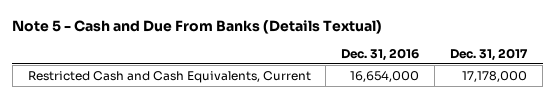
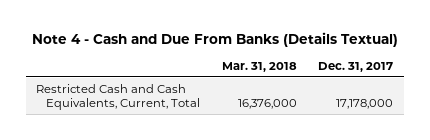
[12,19,383,34] Note 5 - Cash and Due From Banks (Details Textual) -> [31,31,398,47] Note 4 - Cash and Due From Banks (Details Textual)
[341,47,420,61] Dec. 31, 2016 -> none
none -> [221,61,297,72] Mar. 31, 2018
[27,70,311,83] Restricted Cash and Cash Equivalents, Current -> [36,83,201,111] Restricted Cash and Cash Equivalents, Current, Total

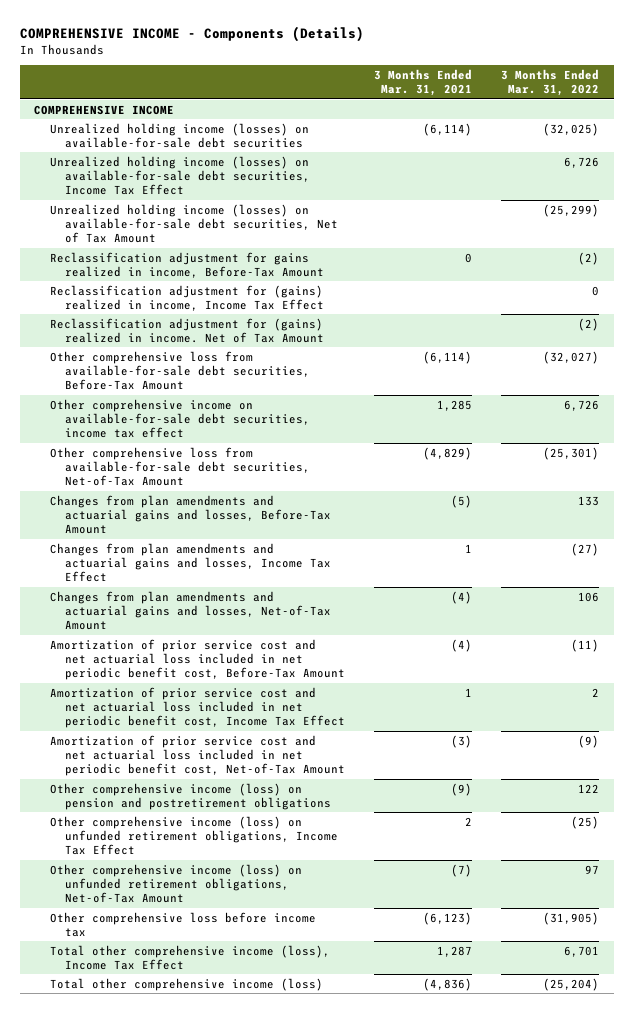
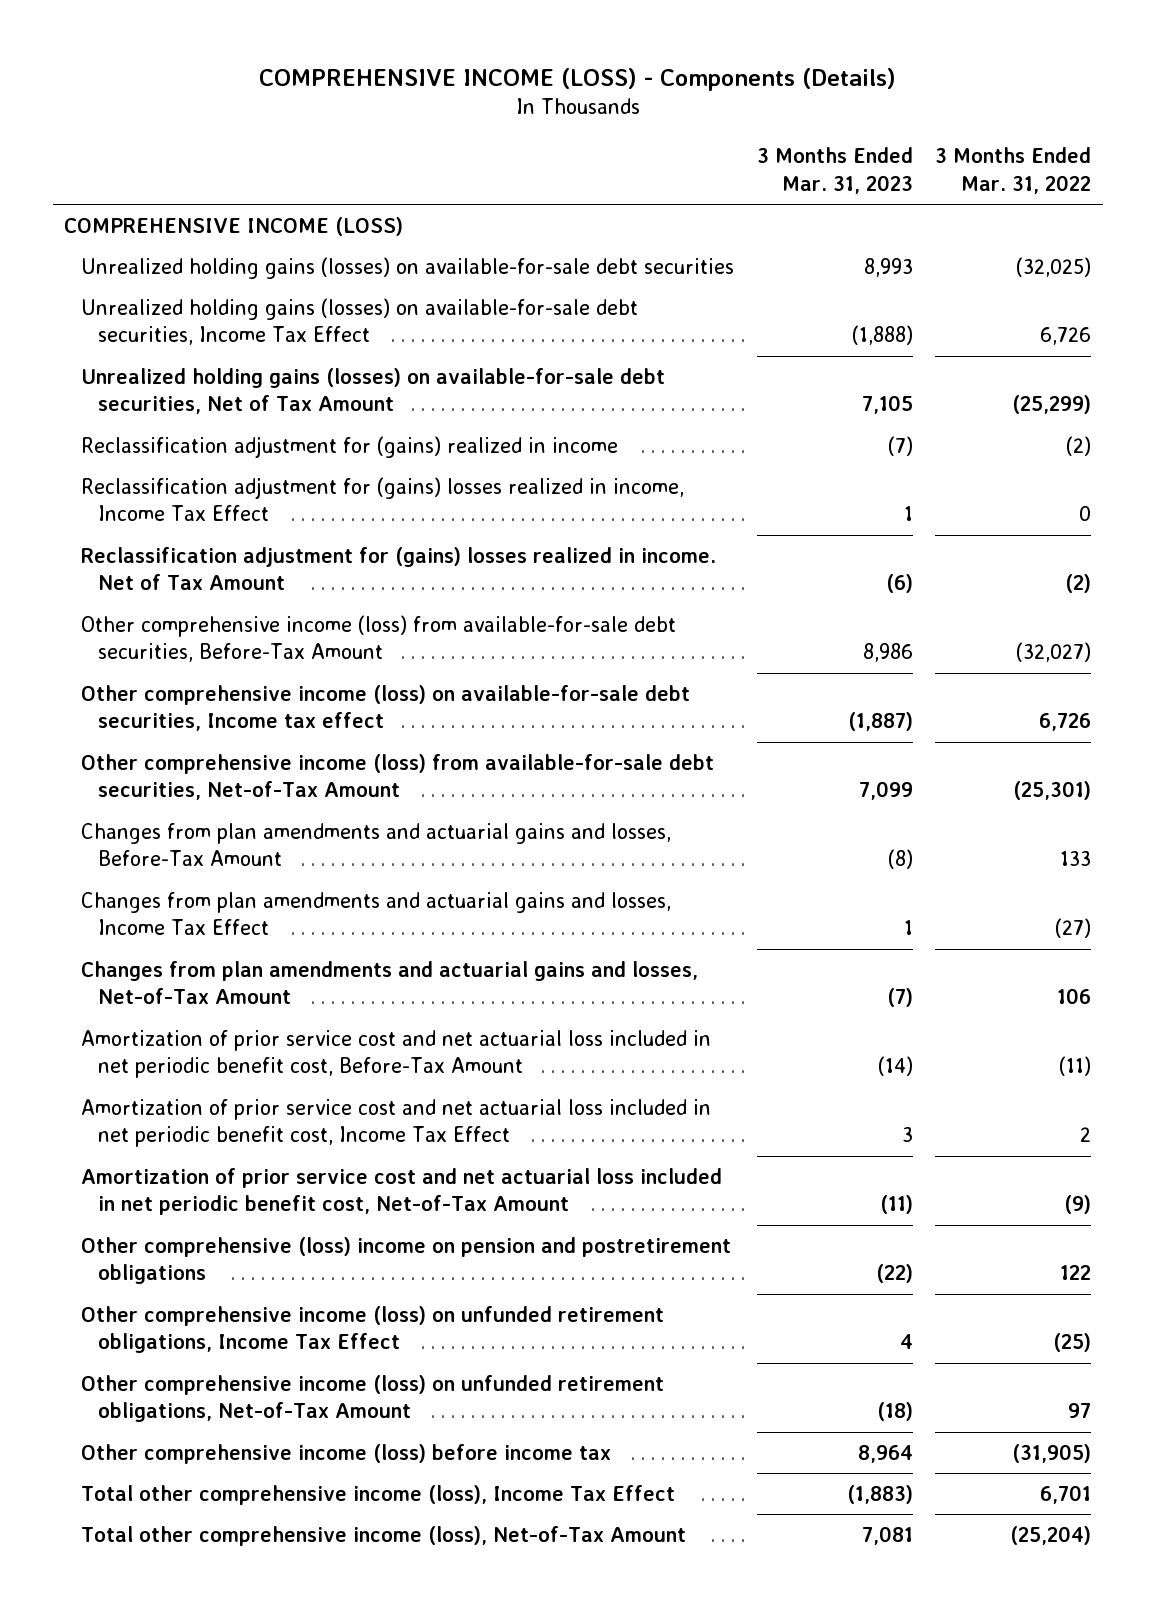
[19,25,364,42] COMPREHENSIVE INCOME - Components (Details) -> [258,67,896,91] COMPREHENSIVE INCOME (LOSS) - Components (Details)
[374,68,473,97] 3 Months Ended Mar. 31, 2021 -> none
none -> [756,147,913,195] 3 Months Ended Mar. 31, 2023
[34,104,175,115] COMPREHENSIVE INCOME -> [64,216,404,236] COMPREHENSIVE INCOME (LOSS)
[49,122,309,148] Unrealized holding income (losses) on available-for-sale debt securities -> [80,256,734,279] Unrealized holding gains (losses) on available-for-sale debt securities
[49,155,311,196] Unrealized holding income (losses) on available-for-sale debt securities, Income Tax Effect -> [80,297,638,346] Unrealized holding gains (losses) on available-for-sale debt securities, Income Tax Effect
[49,203,339,244] Unrealized holding income (losses) on available-for-sale debt securities, Net of Tax Amount -> [80,367,665,415] Unrealized holding gains (losses) on available-for-sale debt securities, Net of Tax Amount
[49,251,325,278] Reclassification adjustment for gains realized in income, Before-Tax Amount -> [80,435,618,458] Reclassification adjustment for (gains) realized in income
[49,284,325,311] Reclassification adjustment for (gains) realized in income, Income Tax Effect -> [80,476,684,522] Reclassification adjustment for (gains) losses realized in income, Income Tax Effect
[49,317,325,343] Reclassification adjustment for (gains) realized in income. Net of Tax Amount -> [80,546,716,591] Reclassification adjustment for (gains) losses realized in income. Net of Tax Amount
[49,350,311,391] Other comprehensive loss from available-for-sale debt securities, Before-Tax Amount -> [80,614,676,663] Other comprehensive income (loss) from available-for-sale debt securities, Before-Tax Amount
[49,398,311,439] Other comprehensive income on available-for-sale debt securities, income tax effect -> [80,684,690,732] Other comprehensive income (loss) on available-for-sale debt securities, Income tax effect
[49,446,311,487] Other comprehensive loss from available-for-sale debt securities, Net-of-Tax Amount -> [80,753,714,801] Other comprehensive income (loss) from available-for-sale debt securities, Net-of-Tax Amount
[49,782,332,810] Other comprehensive income (loss) on pension and postretirement obligations -> [80,1236,731,1285] Other comprehensive (loss) income on pension and postretirement obligations
[49,911,316,937] Other comprehensive loss before income tax -> [80,1443,611,1464] Other comprehensive income (loss) before income tax
[49,977,323,991] Total other comprehensive income (loss) -> [80,1525,686,1546] Total other comprehensive income (loss), Net-of-Tax Amount

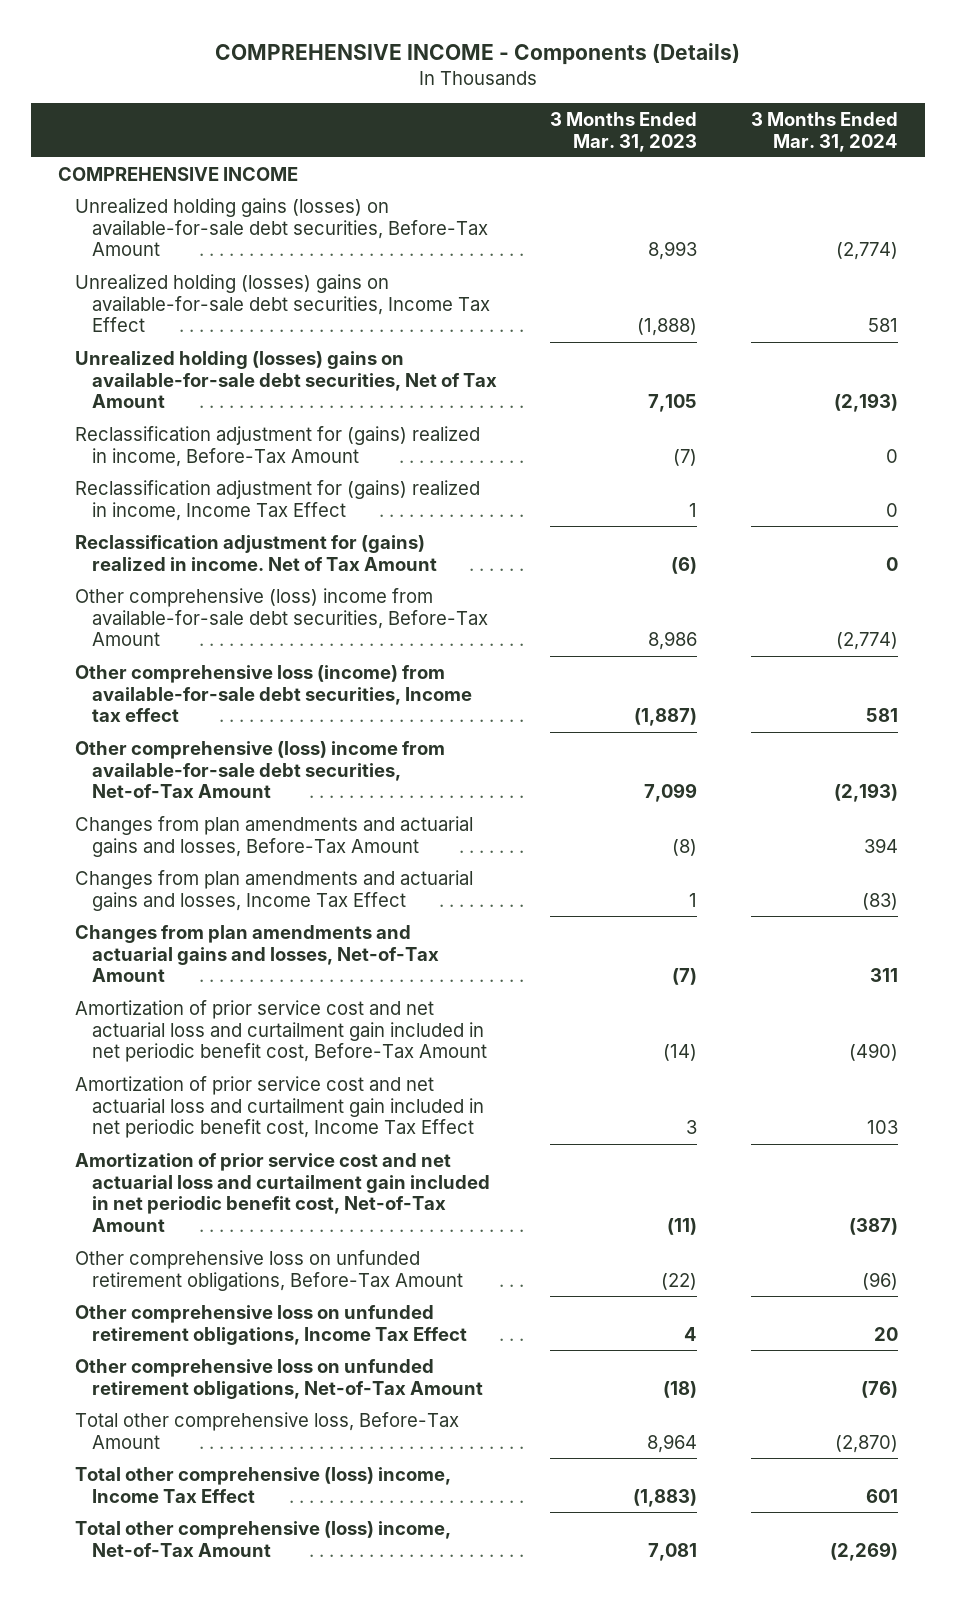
[258,67,896,91] COMPREHENSIVE INCOME (LOSS) - Components (Details) -> [215,42,741,65] COMPREHENSIVE INCOME - Components (Details)
[935,147,1092,195] 3 Months Ended Mar. 31, 2022 -> none
none -> [750,111,898,152] 3 Months Ended Mar. 31, 2024
[64,216,404,236] COMPREHENSIVE INCOME (LOSS) -> [58,166,299,181] COMPREHENSIVE INCOME
[80,256,734,279] Unrealized holding gains (losses) on available-for-sale debt securities -> [74,197,488,257] Unrealized holding gains (losses) on available-for-sale debt securities, Before-Tax Amount
[80,297,638,346] Unrealized holding gains (losses) on available-for-sale debt securities, Income Tax Effect -> [74,273,490,333] Unrealized holding (losses) gains on available-for-sale debt securities, Income Tax Effect
[80,367,665,415] Unrealized holding gains (losses) on available-for-sale debt securities, Net of Tax Amount -> [74,350,497,409] Unrealized holding (losses) gains on available-for-sale debt securities, Net of Tax Amount
[80,435,618,458] Reclassification adjustment for (gains) realized in income -> [74,425,480,467] Reclassification adjustment for (gains) realized in income, Before-Tax Amount
[80,476,684,522] Reclassification adjustment for (gains) losses realized in income, Income Tax Effect -> [74,479,480,521] Reclassification adjustment for (gains) realized in income, Income Tax Effect
[80,546,716,591] Reclassification adjustment for (gains) losses realized in income. Net of Tax Amount -> [74,534,437,571] Reclassification adjustment for (gains) realized in income. Net of Tax Amount
[80,614,676,663] Other comprehensive income (loss) from available-for-sale debt securities, Before-Tax Amount -> [74,587,488,647] Other comprehensive (loss) income from available-for-sale debt securities, Before-Tax Amount
[80,684,690,732] Other comprehensive income (loss) on available-for-sale debt securities, Income tax effect -> [74,664,472,723] Other comprehensive loss (income) from available-for-sale debt securities, Income tax effect
[80,753,714,801] Other comprehensive income (loss) from available-for-sale debt securities, Net-of-Tax Amount -> [74,740,445,799] Other comprehensive (loss) income from available-for-sale debt securities, Net-of-Tax Amount
[80,1029,711,1079] Amortization of prior service cost and net actuarial loss included in net periodic benefit cost, Before-Tax Amount -> [74,999,487,1063] Amortization of prior service cost and net actuarial loss and curtailment gain included in net periodic benefit cost, Before-Tax Amount
[80,1098,711,1148] Amortization of prior service cost and net actuarial loss included in net periodic benefit cost, Income Tax Effect -> [74,1075,484,1139] Amortization of prior service cost and net actuarial loss and curtailment gain included in net periodic benefit cost, Income Tax Effect
[80,1167,722,1216] Amortization of prior service cost and net actuarial loss included in net periodic benefit cost, Net-of-Tax Amount -> [74,1152,490,1233] Amortization of prior service cost and net actuarial loss and curtailment gain included in net periodic benefit cost, Net-of-Tax Amount
[80,1236,731,1285] Other comprehensive (loss) income on pension and postretirement obligations -> [74,1249,463,1291] Other comprehensive loss on unfunded retirement obligations, Before-Tax Amount
[80,1305,664,1354] Other comprehensive income (loss) on unfunded retirement obligations, Income Tax Effect -> [74,1304,467,1345] Other comprehensive loss on unfunded retirement obligations, Income Tax Effect
[80,1374,664,1423] Other comprehensive income (loss) on unfunded retirement obligations, Net-of-Tax Amount -> [74,1358,483,1399] Other comprehensive loss on unfunded retirement obligations, Net-of-Tax Amount
[80,1443,611,1464] Other comprehensive income (loss) before income tax -> [74,1411,459,1449] Total other comprehensive loss, Before-Tax Amount
[80,1484,675,1505] Total other comprehensive income (loss), Income Tax Effect -> [74,1466,451,1503] Total other comprehensive (loss) income, Income Tax Effect
[80,1525,686,1546] Total other comprehensive income (loss), Net-of-Tax Amount -> [74,1520,451,1557] Total other comprehensive (loss) income, Net-of-Tax Amount

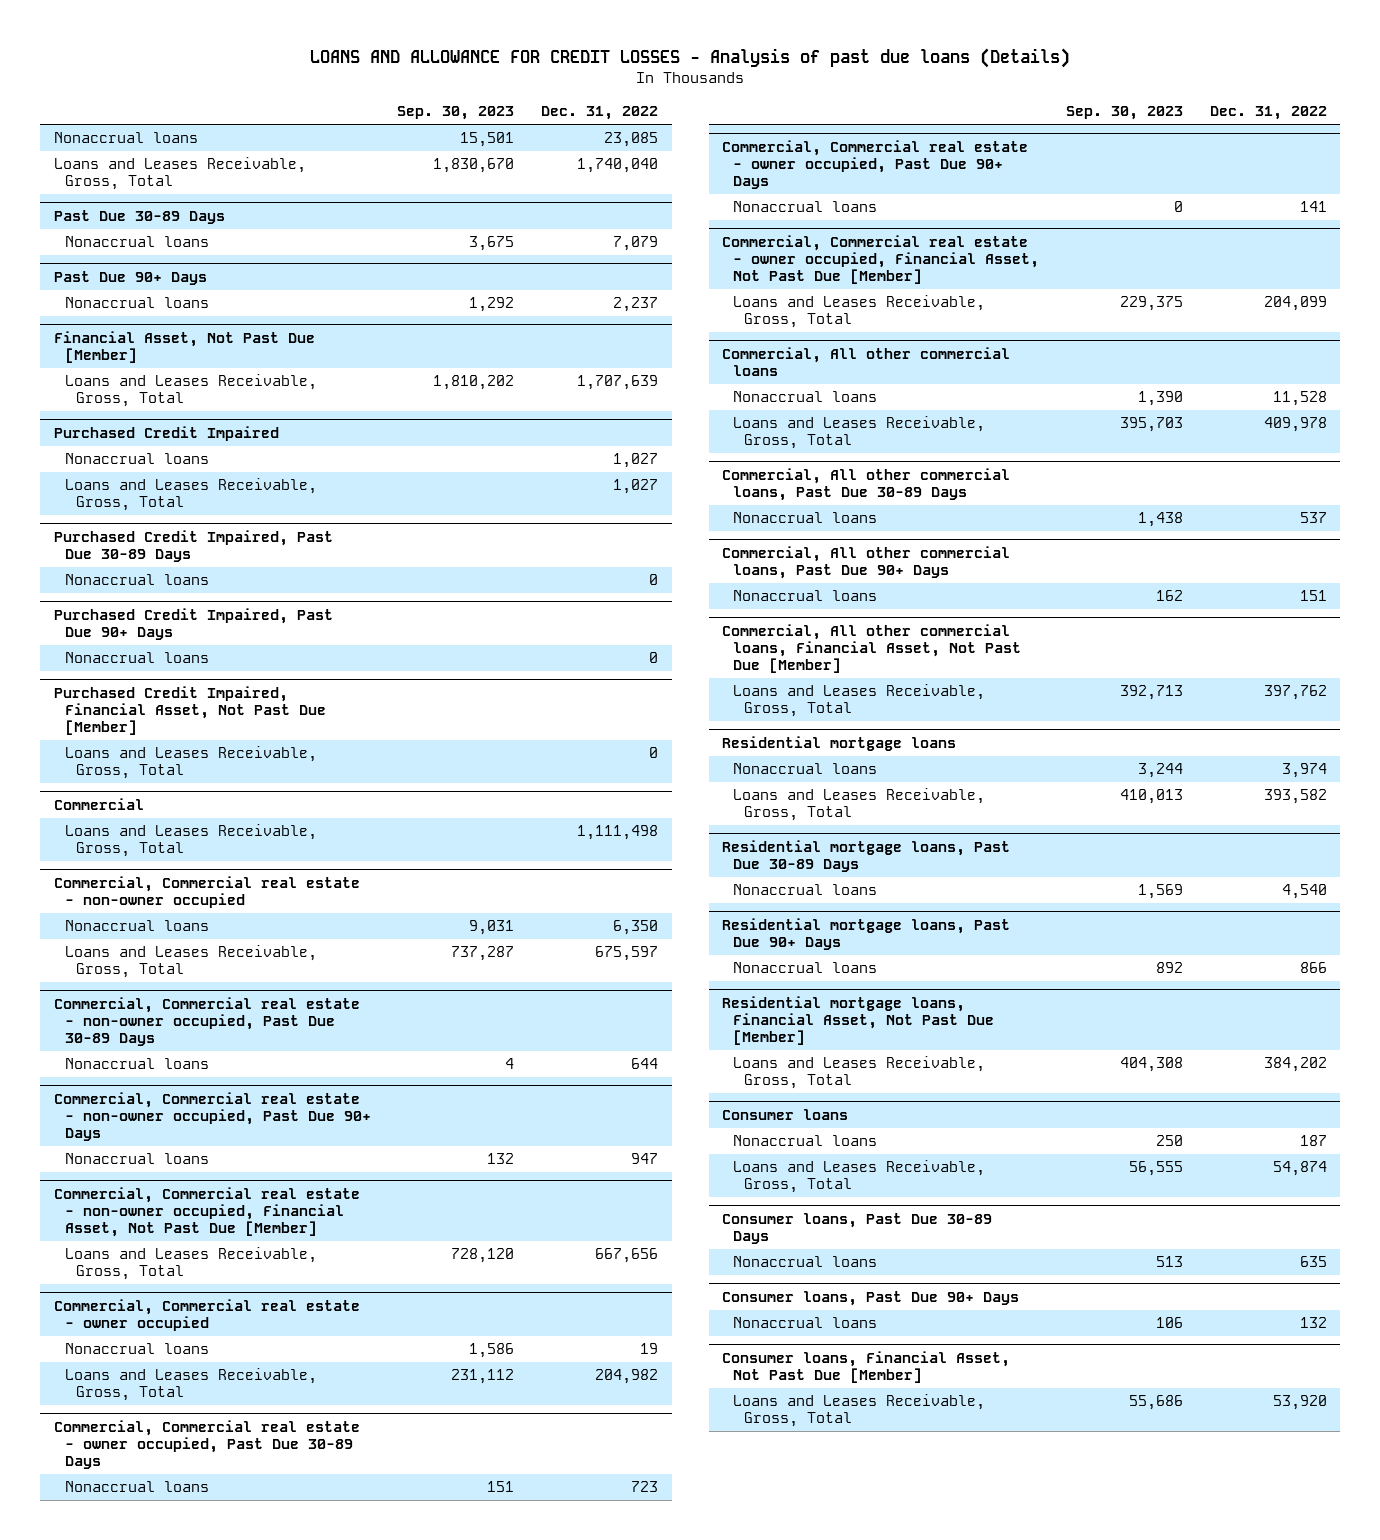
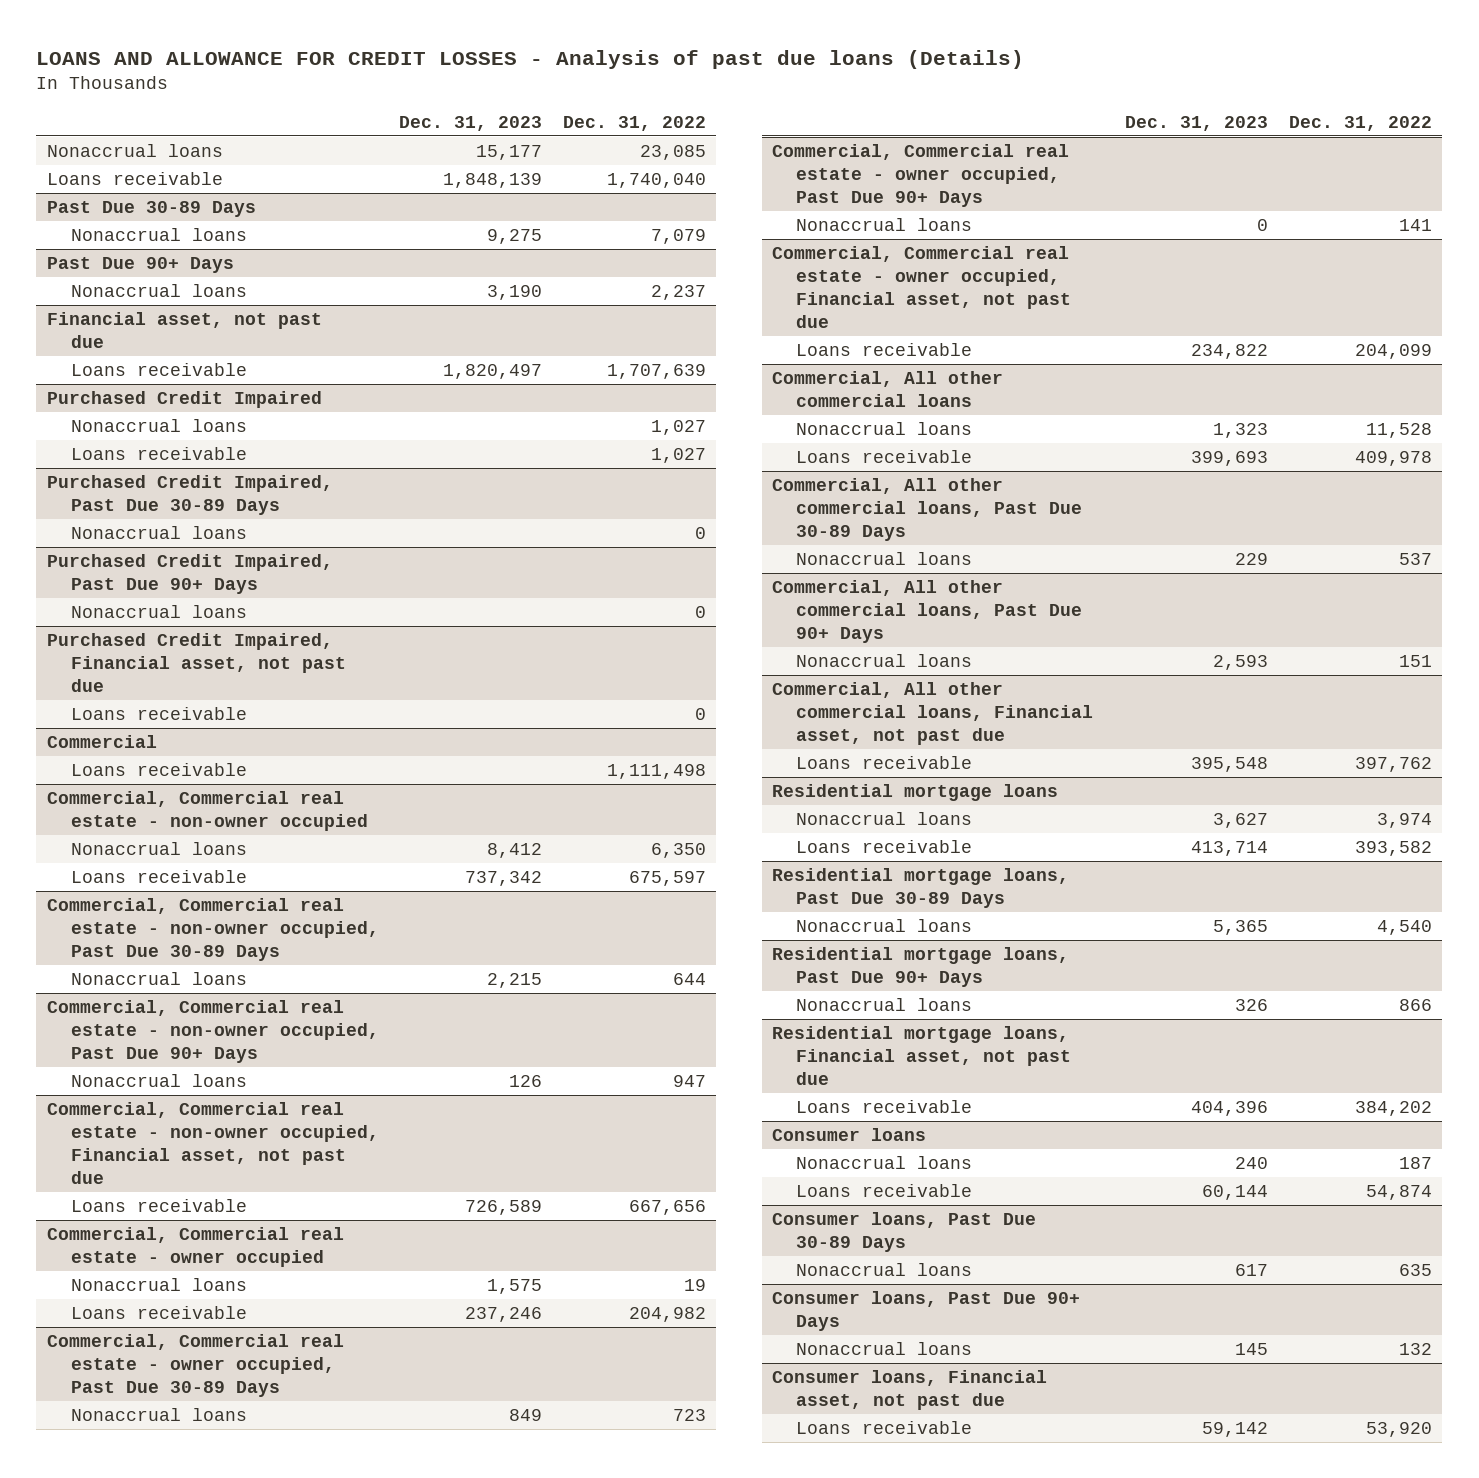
[397,106,515,121] Sep. 30, 2023 -> none
none -> [399,115,543,131] Dec. 31, 2023
[53,157,306,191] Loans and Leases Receivable, Gross, Total -> [46,172,223,186] Loans receivable
[53,330,315,363] Financial Asset, Not Past Due [Member] -> [46,312,322,349] Financial asset, not past due
[64,374,317,408] Loans and Leases Receivable, Gross, Total -> [70,363,247,377] Loans receivable
[64,478,317,512] Loans and Leases Receivable, Gross, Total -> [70,447,247,461] Loans receivable
[53,685,326,735] Purchased Credit Impaired, Financial Asset, Not Past Due [Member] -> [46,633,346,693] Purchased Credit Impaired, Financial asset, not past due
[64,746,317,780] Loans and Leases Receivable, Gross, Total -> [70,707,247,721] Loans receivable
[64,824,317,858] Loans and Leases Receivable, Gross, Total -> [70,763,247,777] Loans receivable
[64,945,317,979] Loans and Leases Receivable, Gross, Total -> [70,870,247,884] Loans receivable
[53,1186,360,1237] Commercial, Commercial real estate - non-owner occupied, Financial Asset, Not Past Due [Member] -> [46,1102,379,1184] Commercial, Commercial real estate - non-owner occupied, Financial asset, not past due
[64,1247,317,1281] Loans and Leases Receivable, Gross, Total -> [70,1199,247,1213] Loans receivable
[64,1368,317,1402] Loans and Leases Receivable, Gross, Total -> [70,1306,247,1320] Loans receivable
[722,234,1040,284] Commercial, Commercial real estate - owner occupied, Financial Asset, Not Past Due [Member] -> [772,246,1072,328] Commercial, Commercial real estate - owner occupied, Financial asset, not past due
[733,295,986,329] Loans and Leases Receivable, Gross, Total -> [796,343,973,357] Loans receivable
[733,416,986,450] Loans and Leases Receivable, Gross, Total -> [796,450,973,464] Loans receivable
[722,623,1022,673] Commercial, All other commercial loans, Financial Asset, Not Past Due [Member] -> [772,682,1094,746] Commercial, All other commercial loans, Financial asset, not past due
[733,684,986,718] Loans and Leases Receivable, Gross, Total -> [796,756,973,770] Loans receivable
[733,788,986,822] Loans and Leases Receivable, Gross, Total -> [796,840,973,854] Loans receivable
[722,995,995,1045] Residential mortgage loans, Financial Asset, Not Past Due [Member] -> [772,1026,1072,1086] Residential mortgage loans, Financial asset, not past due
[733,1056,986,1090] Loans and Leases Receivable, Gross, Total -> [796,1100,973,1114] Loans receivable
[733,1160,986,1194] Loans and Leases Receivable, Gross, Total -> [796,1184,973,1198] Loans receivable
[722,1350,1011,1383] Consumer loans, Financial Asset, Not Past Due [Member] -> [772,1370,1048,1411] Consumer loans, Financial asset, not past due
[733,1394,986,1428] Loans and Leases Receivable, Gross, Total -> [796,1421,973,1435] Loans receivable

